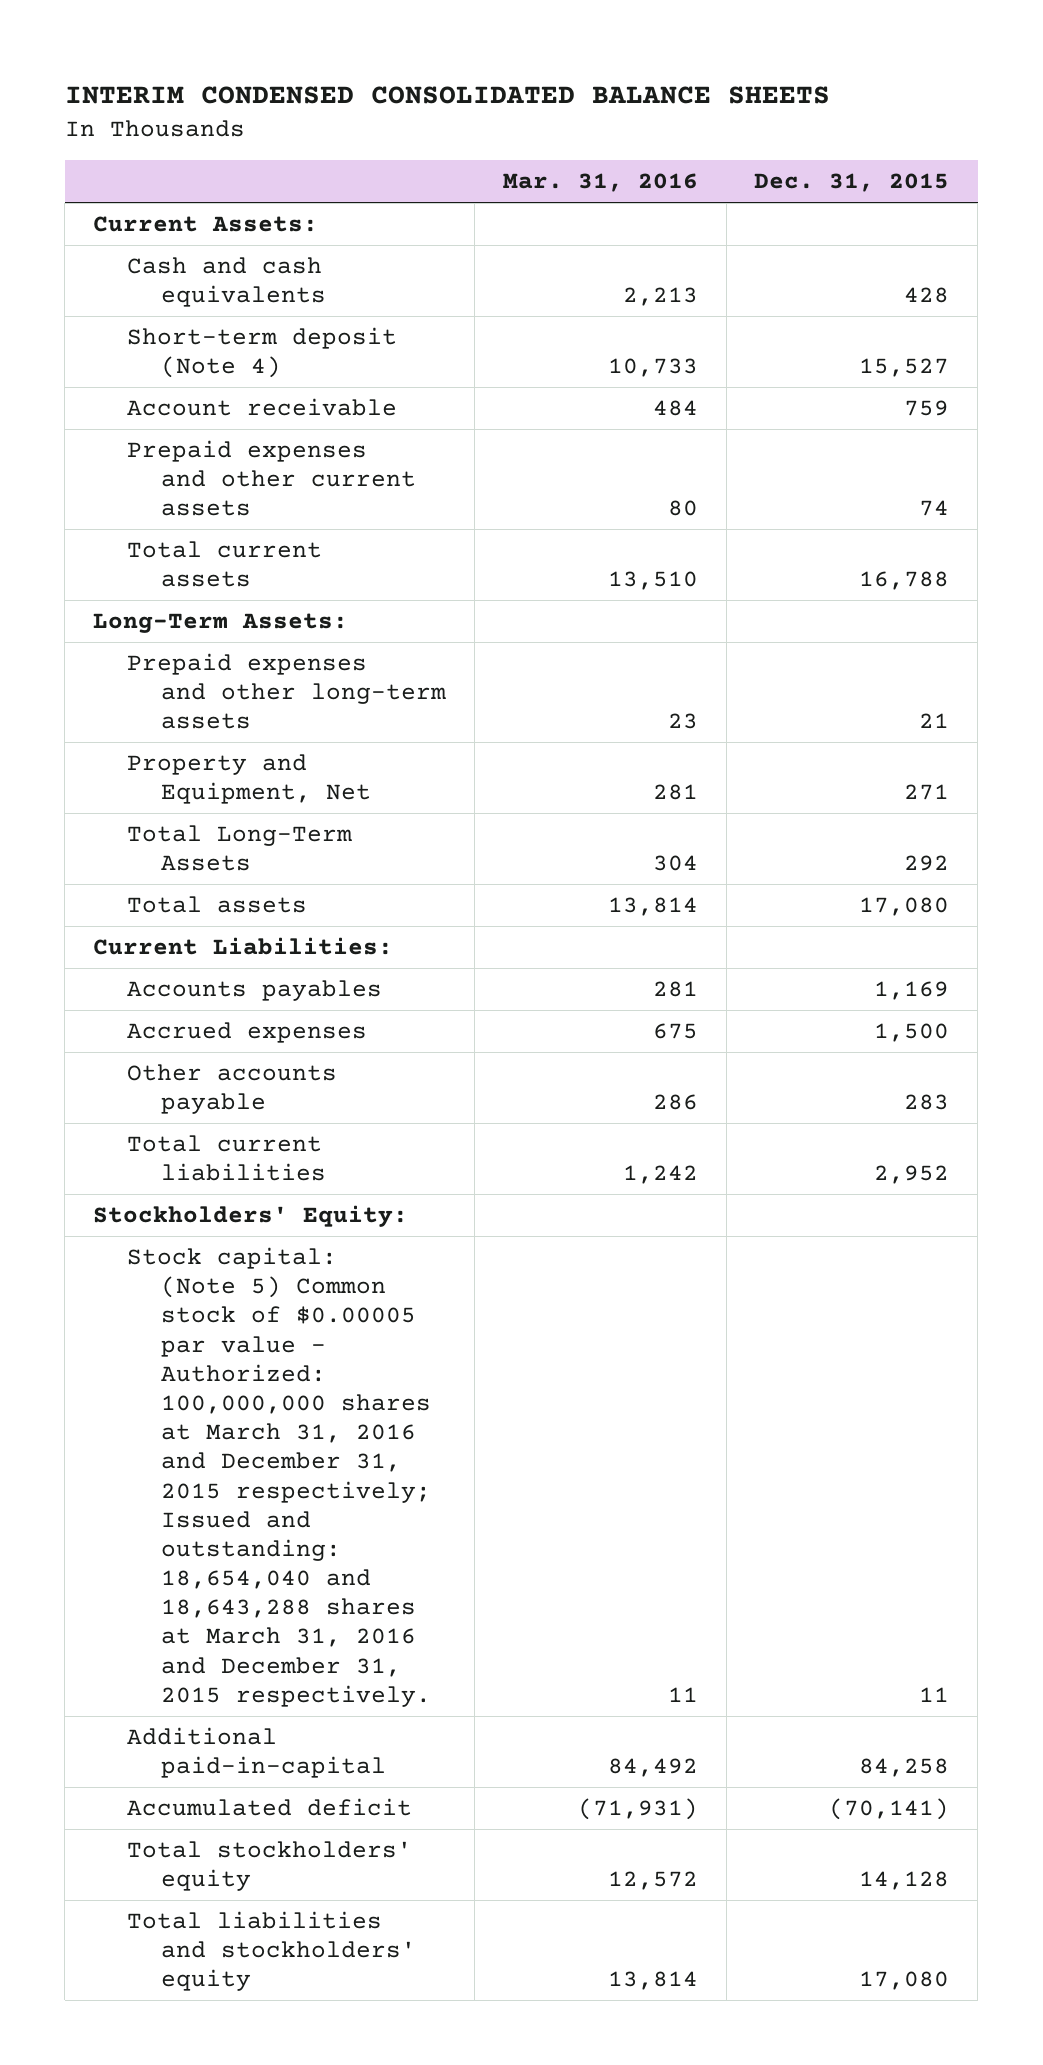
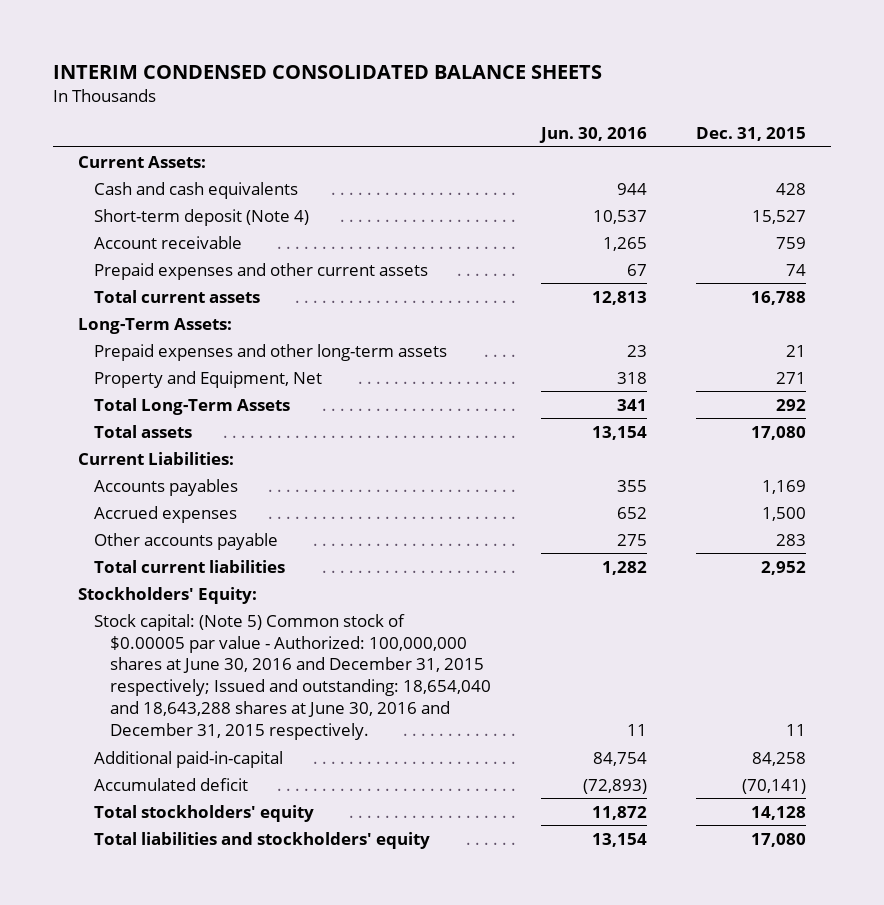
[502,173,698,193] Mar. 31, 2016 -> none
none -> [538,127,647,144] Jun. 30, 2016
[127,1246,431,1707] Stock capital: (Note 5) Common stock of $0.00005 par value - Authorized: 100,000,000 shares at March 31, 2016 and December 31, 2015 respectively; Issued and outstanding: 18,654,040 and 18,643,288 shares at March 31, 2016 and December 31, 2015 respectively. -> [93,613,492,741] Stock capital: (Note 5) Common stock of $0.00005 par value - Authorized: 100,000,000 shares at June 30, 2016 and December 31, 2015 respectively; Issued and outstanding: 18,654,040 and 18,643,288 shares at June 30, 2016 and December 31, 2015 respectively.

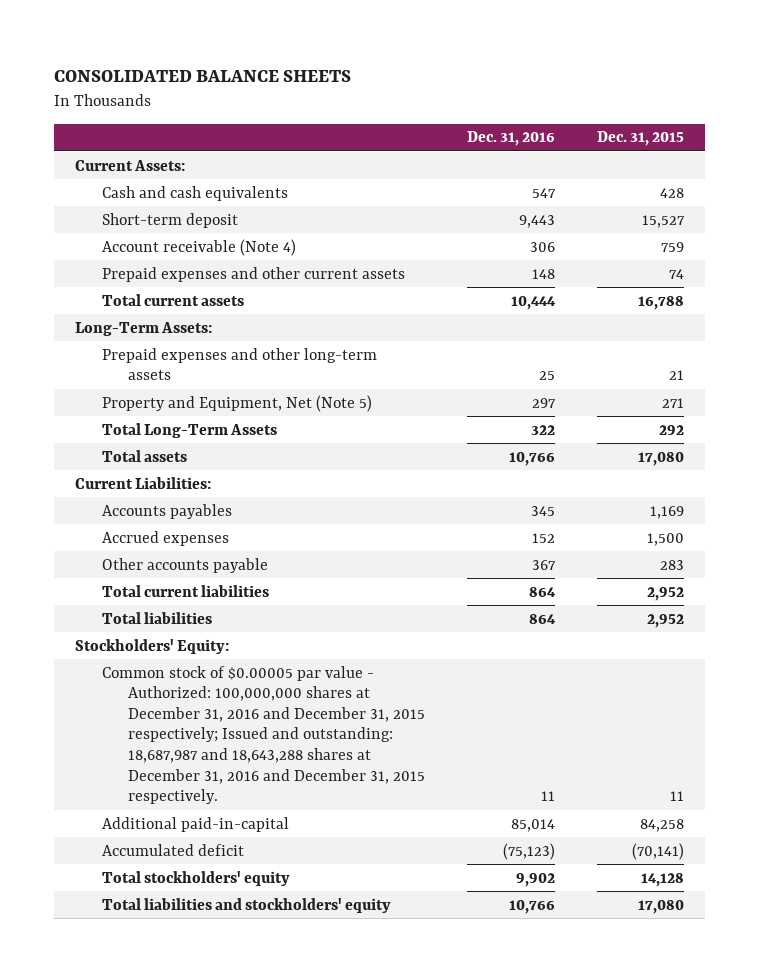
[52,65,602,80] INTERIM CONDENSED CONSOLIDATED BALANCE SHEETS -> [54,70,352,83] CONSOLIDATED BALANCE SHEETS
[538,127,647,144] Jun. 30, 2016 -> none
none -> [466,131,555,147] Dec. 31, 2016
[93,208,309,226] Short-term deposit (Note 4) -> [101,212,238,228] Short-term deposit
[93,235,242,249] Account receivable -> [101,238,296,256] Account receivable (Note 4)
[93,370,322,388] Property and Equipment, Net -> [101,394,372,412] Property and Equipment, Net (Note 5)
none -> [101,611,212,624] Total liabilities
[93,613,492,741] Stock capital: (Note 5) Common stock of $0.00005 par value - Authorized: 100,000,000 shares at June 30, 2016 and December 31, 2015 respectively; Issued and outstanding: 18,654,040 and 18,643,288 shares at June 30, 2016 and December 31, 2015 respectively. -> [101,665,425,805] Common stock of $0.00005 par value - Authorized: 100,000,000 shares at December 31, 2016 and December 31, 2015 respectively; Issued and outstanding: 18,687,987 and 18,643,288 shares at December 31, 2016 and December 31, 2015 respectively.

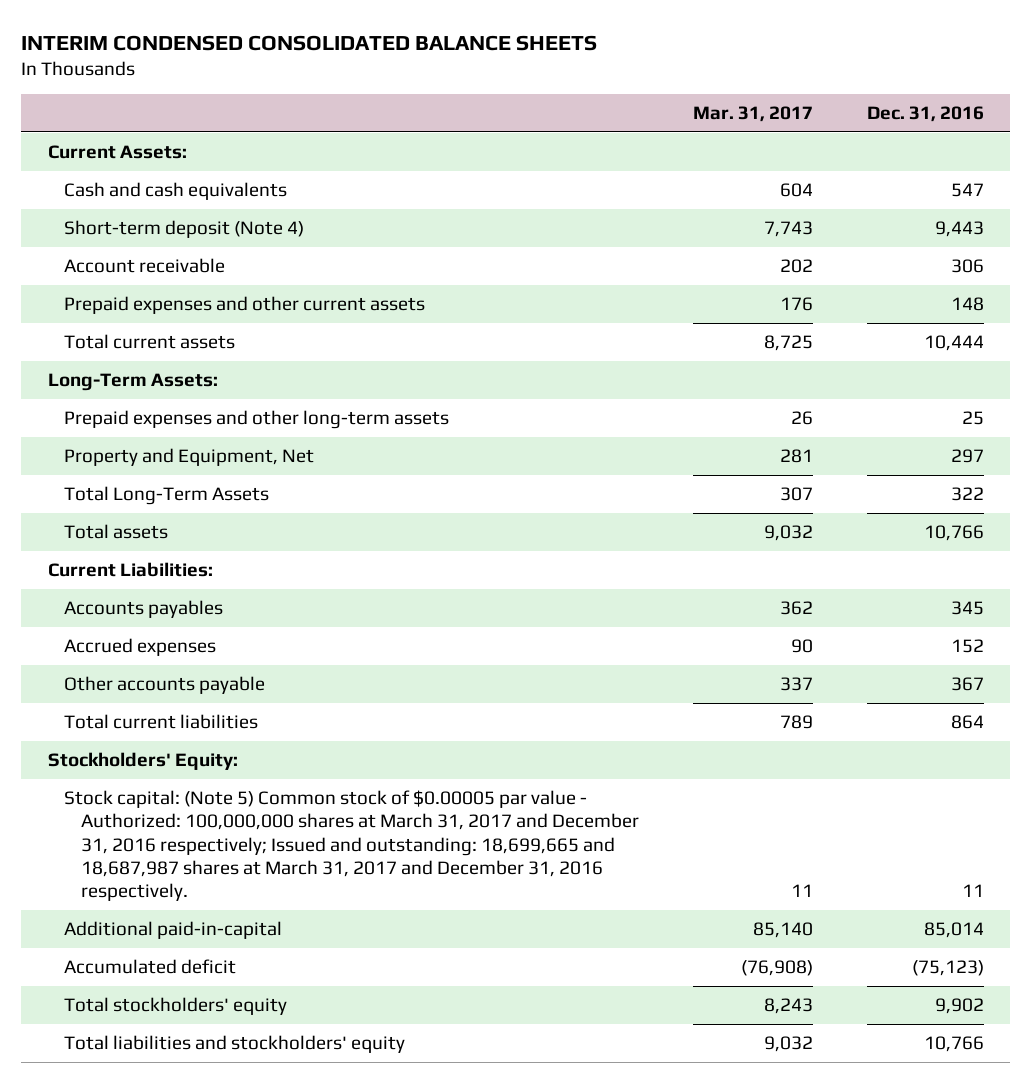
[54,70,352,83] CONSOLIDATED BALANCE SHEETS -> [20,34,597,51] INTERIM CONDENSED CONSOLIDATED BALANCE SHEETS
[596,131,684,147] Dec. 31, 2015 -> none
none -> [692,106,813,123] Mar. 31, 2017
[101,212,238,228] Short-term deposit -> [64,219,305,238] Short-term deposit (Note 4)
[101,238,296,256] Account receivable (Note 4) -> [64,257,226,273] Account receivable
[101,394,372,412] Property and Equipment, Net (Note 5) -> [64,447,315,466] Property and Equipment, Net
[101,611,212,624] Total liabilities -> none
[101,665,425,805] Common stock of $0.00005 par value - Authorized: 100,000,000 shares at December 31, 2016 and December 31, 2015 respectively; Issued and outstanding: 18,687,987 and 18,643,288 shares at December 31, 2016 and December 31, 2015 respectively. -> [64,789,639,902] Stock capital: (Note 5) Common stock of $0.00005 par value - Authorized: 100,000,000 shares at March 31, 2017 and December 31, 2016 respectively; Issued and outstanding: 18,699,665 and 18,687,987 shares at March 31, 2017 and December 31, 2016 respectively.

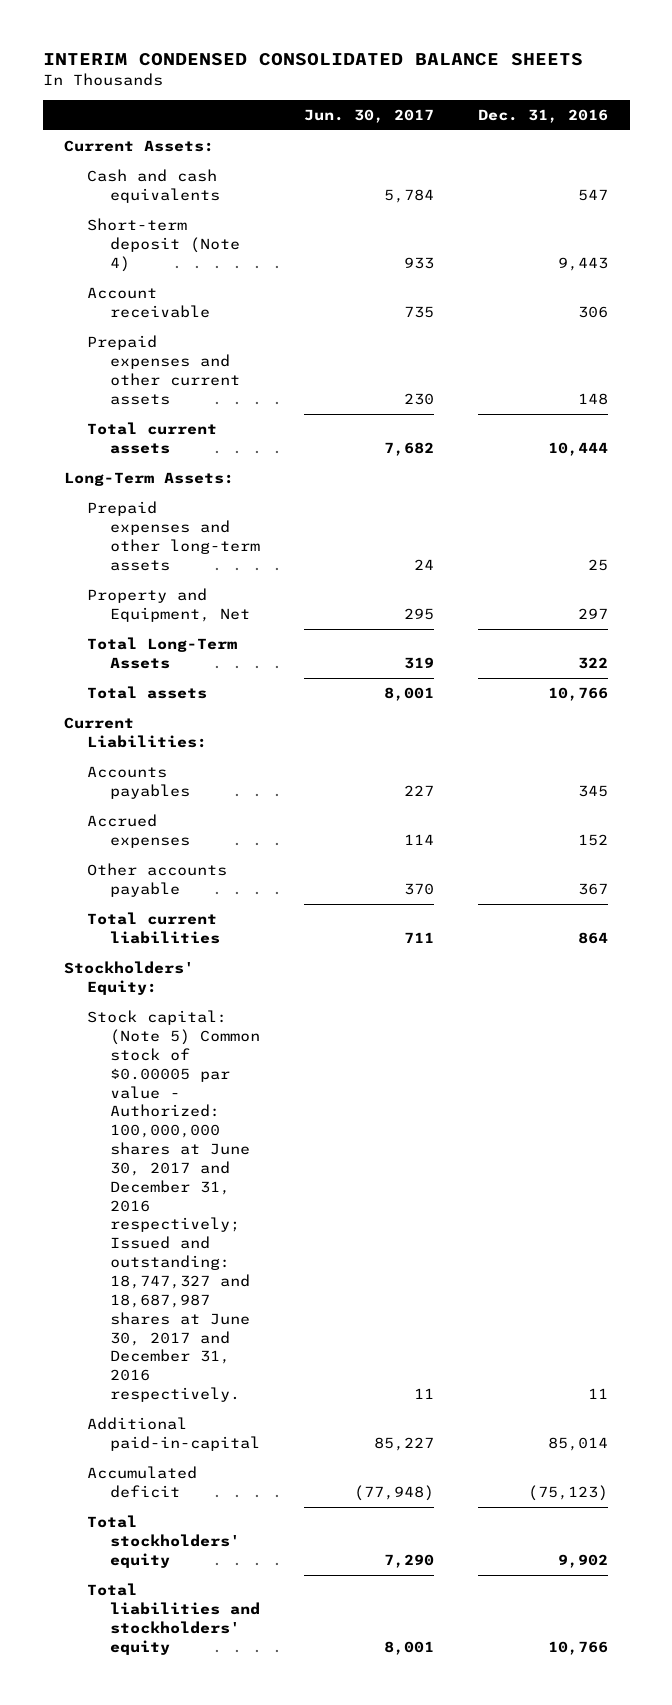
[692,106,813,123] Mar. 31, 2017 -> none
none -> [303,109,434,124] Jun. 30, 2017
[64,789,639,902] Stock capital: (Note 5) Common stock of $0.00005 par value - Authorized: 100,000,000 shares at March 31, 2017 and December 31, 2016 respectively; Issued and outstanding: 18,699,665 and 18,687,987 shares at March 31, 2017 and December 31, 2016 respectively. -> [87,1010,261,1403] Stock capital: (Note 5) Common stock of $0.00005 par value - Authorized: 100,000,000 shares at June 30, 2017 and December 31, 2016 respectively; Issued and outstanding: 18,747,327 and 18,687,987 shares at June 30, 2017 and December 31, 2016 respectively.

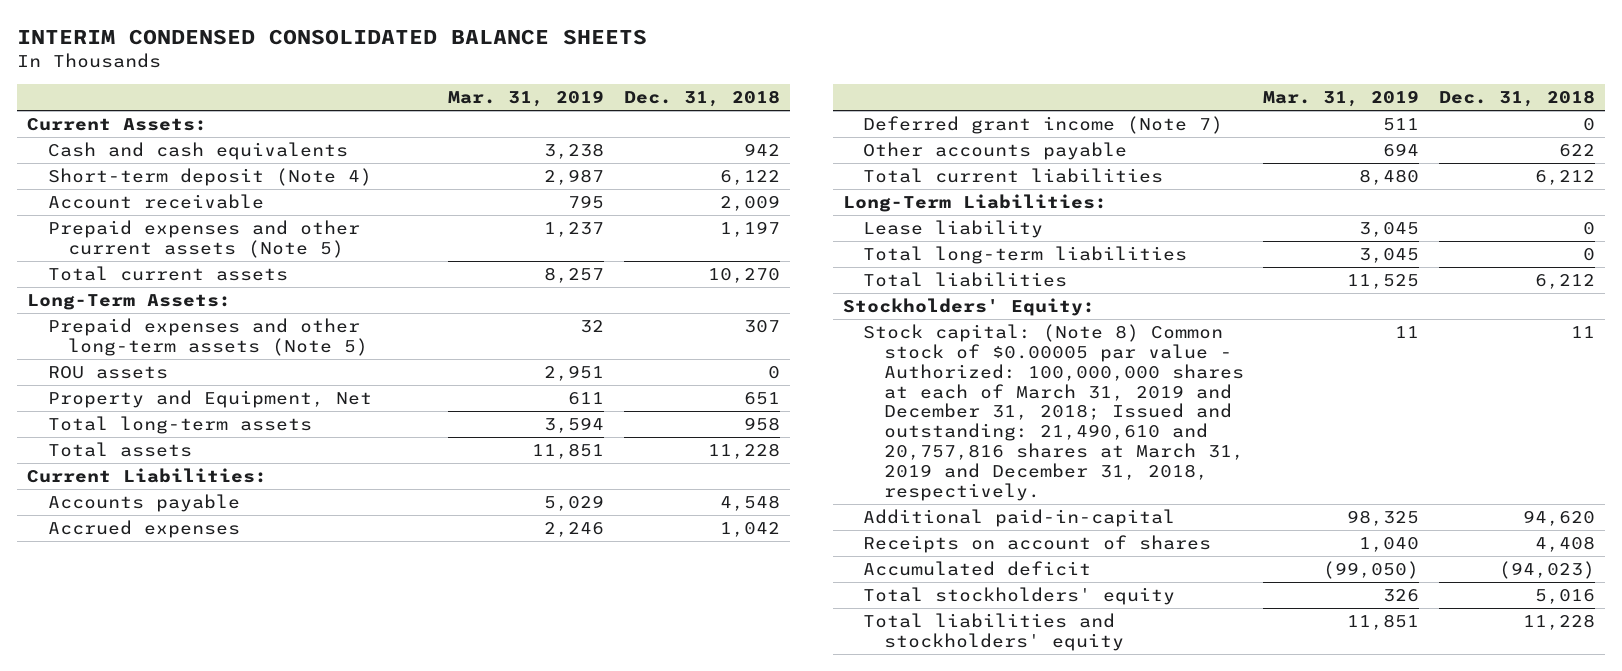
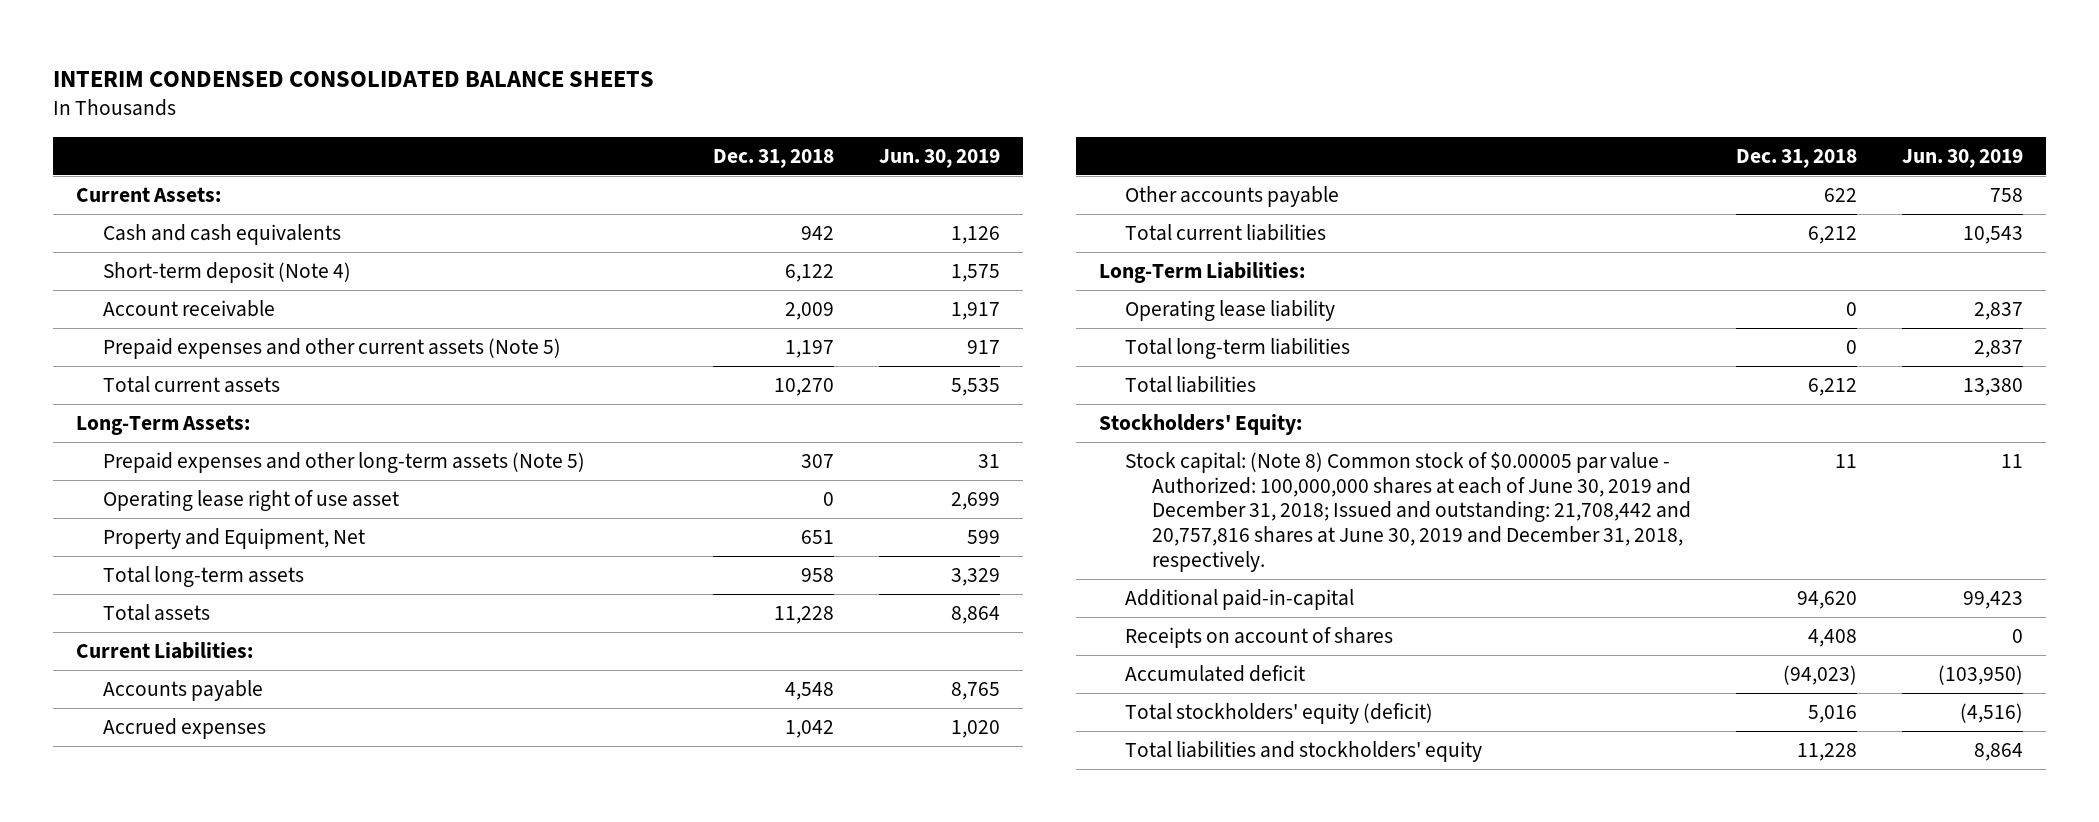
[447,90,604,108] Mar. 31, 2019 -> none
none -> [879,148,1001,168] Jun. 30, 2019
[47,365,168,379] ROU assets -> [102,489,399,511] Operating lease right of use asset
[863,115,1224,134] Deferred grant income (Note 7) -> none
[863,219,1044,238] Lease liability -> [1125,299,1336,321] Operating lease liability
[863,323,1244,502] Stock capital: (Note 8) Common stock of $0.00005 par value - Authorized: 100,000,000 shares at each of March 31, 2019 and December 31, 2018; Issued and outstanding: 21,490,610 and 20,757,816 shares at March 31, 2019 and December 31, 2018, respectively. -> [1125,451,1691,573] Stock capital: (Note 8) Common stock of $0.00005 par value - Authorized: 100,000,000 shares at each of June 30, 2019 and December 31, 2018; Issued and outstanding: 21,708,442 and 20,757,816 shares at June 30, 2019 and December 31, 2018, respectively.
[863,586,1176,605] Total stockholders' equity -> [1125,702,1434,724] Total stockholders' equity (deficit)

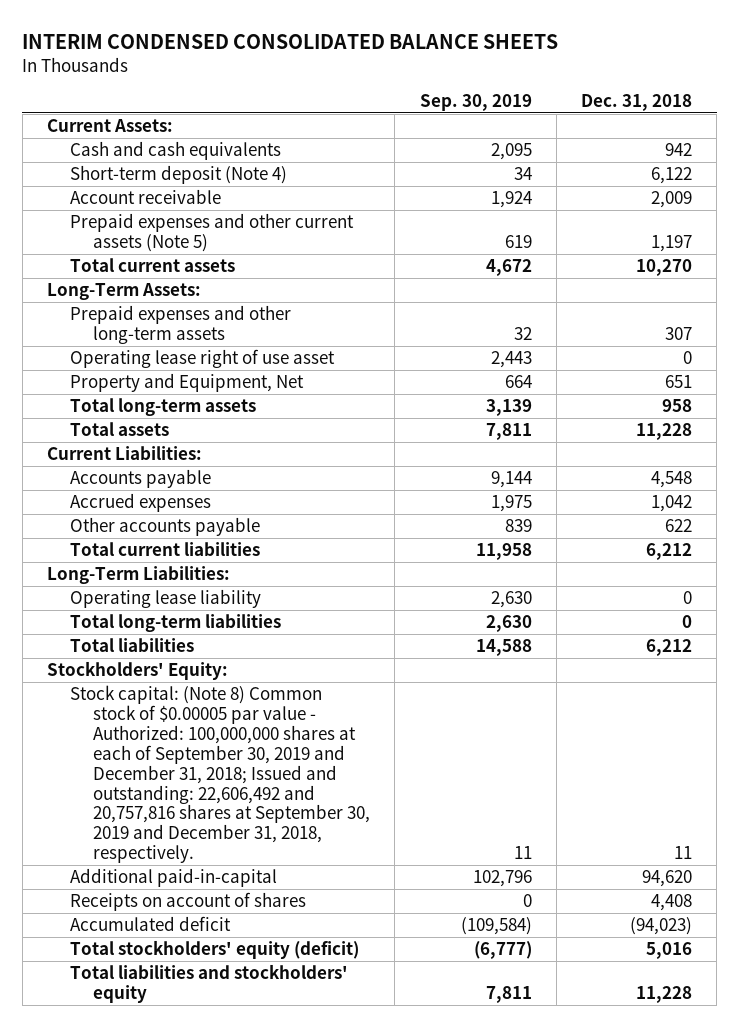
[879,148,1001,168] Jun. 30, 2019 -> none
none -> [419,94,532,112] Sep. 30, 2019
[102,451,585,473] Prepaid expenses and other long-term assets (Note 5) -> [70,305,292,345] Prepaid expenses and other long-term assets
[1125,451,1691,573] Stock capital: (Note 8) Common stock of $0.00005 par value - Authorized: 100,000,000 shares at each of June 30, 2019 and December 31, 2018; Issued and outstanding: 21,708,442 and 20,757,816 shares at June 30, 2019 and December 31, 2018, respectively. -> [70,685,371,864] Stock capital: (Note 8) Common stock of $0.00005 par value - Authorized: 100,000,000 shares at each of September 30, 2019 and December 31, 2018; Issued and outstanding: 22,606,492 and 20,757,816 shares at September 30, 2019 and December 31, 2018, respectively.

